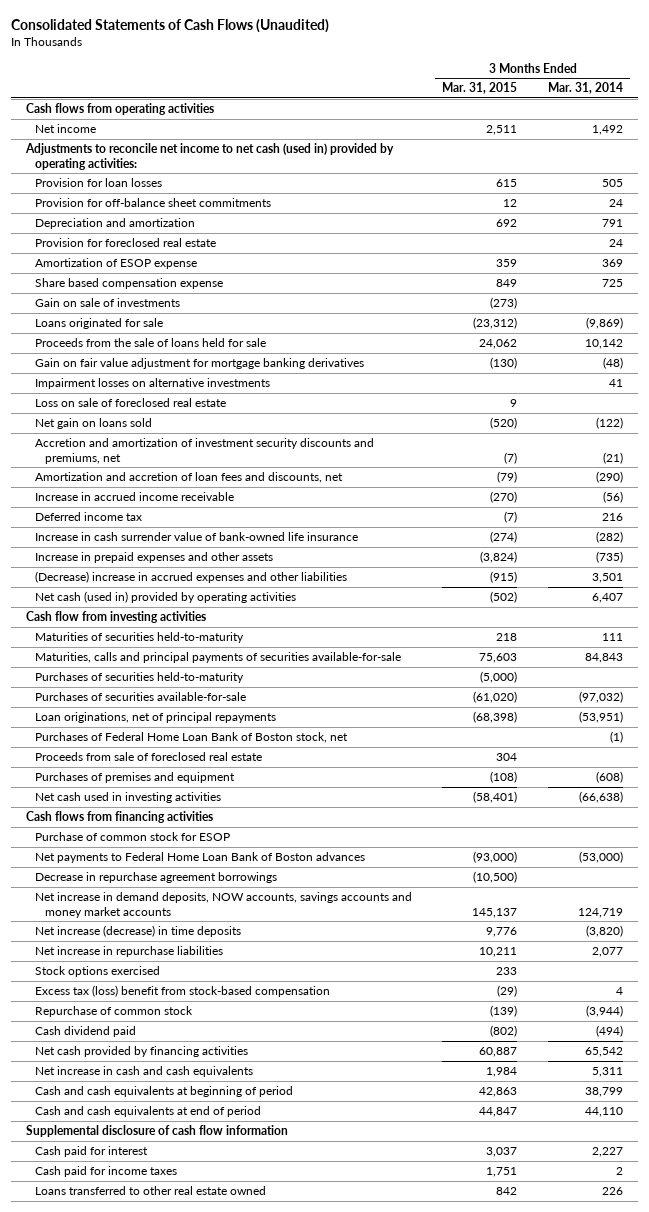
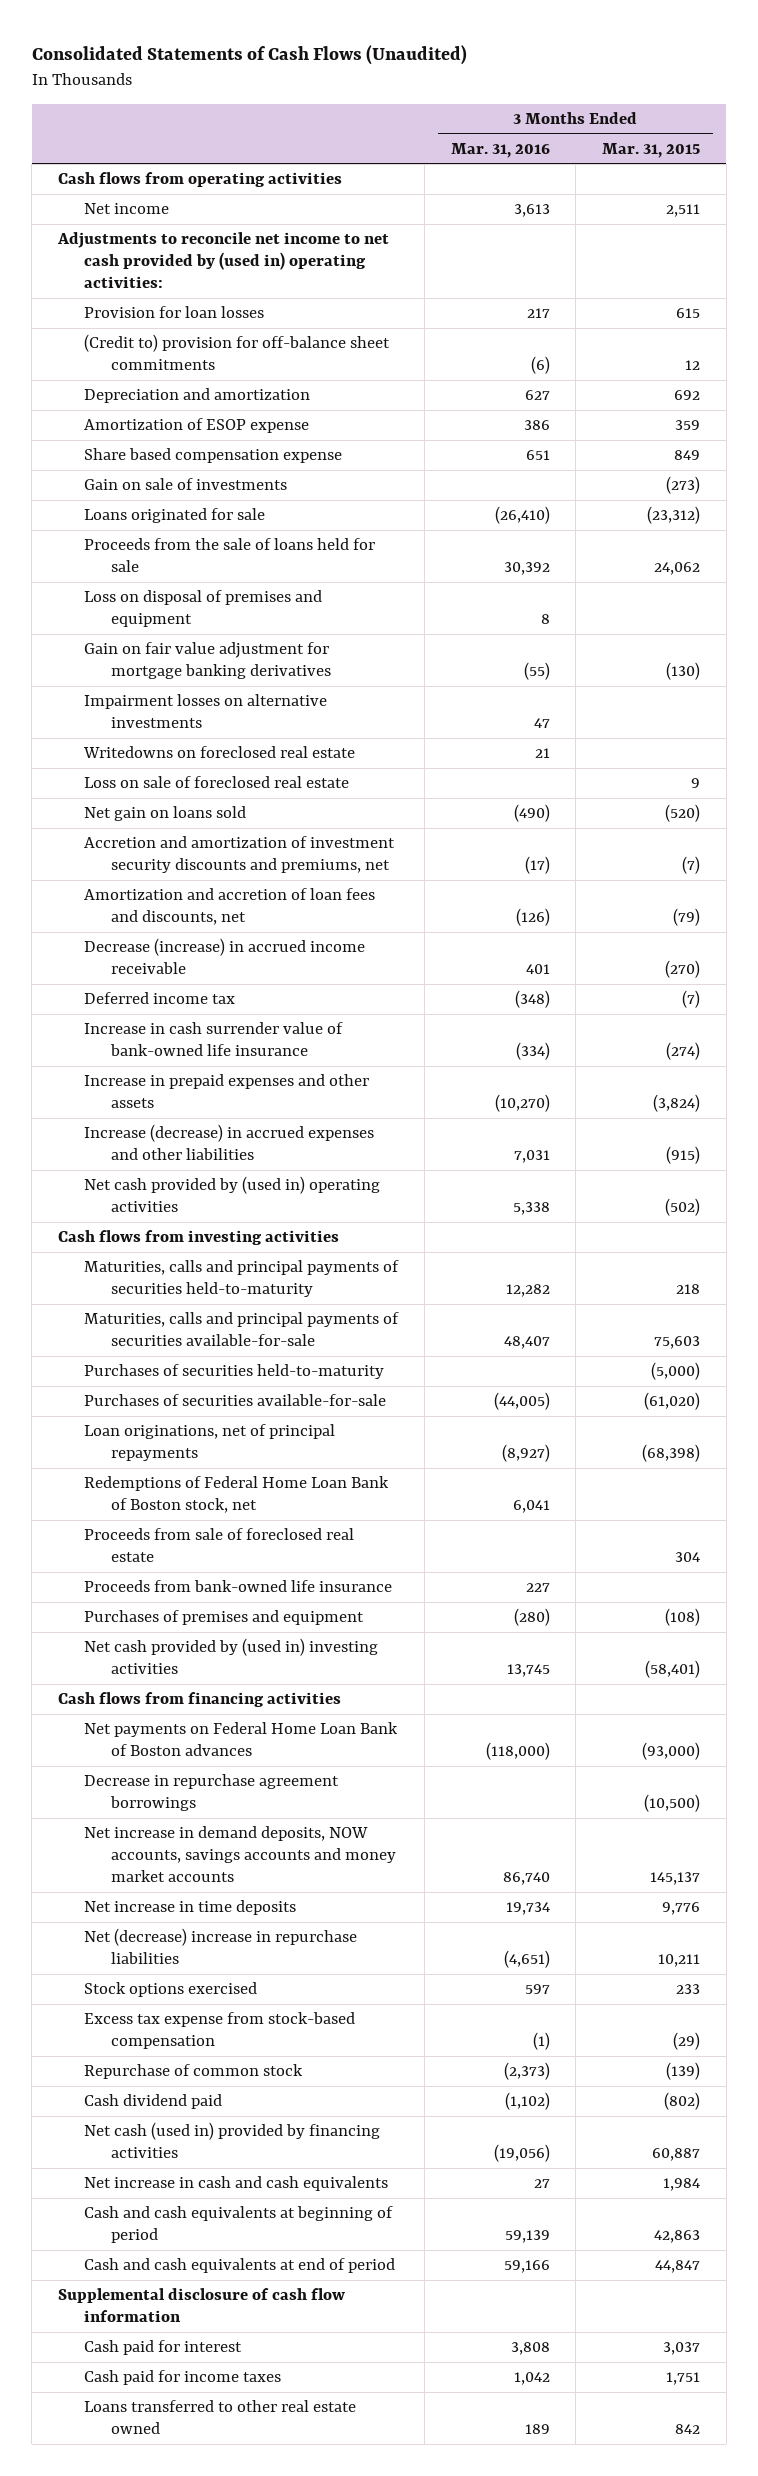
[547,82,623,95] Mar. 31, 2014 -> none
none -> [450,142,550,158] Mar. 31, 2016
[24,143,394,170] Adjustments to reconcile net income to net cash (used in) provided by operating activities: -> [57,232,390,289] Adjustments to reconcile net income to net cash provided by (used in) operating activities:
[35,198,272,208] Provision for off-balance sheet commitments -> [84,334,391,371] (Credit to) provision for off-balance sheet commitments
[35,238,217,248] Provision for foreclosed real estate -> none
none -> [84,590,323,628] Loss on disposal of premises and equipment
none -> [83,746,356,759] Writedowns on foreclosed real estate
[35,492,235,502] Increase in accrued income receivable -> [84,938,366,975] Decrease (increase) in accrued income receivable
[35,571,348,584] (Decrease) increase in accrued expenses and other liabilities -> [84,1124,375,1161] Increase (decrease) in accrued expenses and other liabilities
[35,591,297,604] Net cash (used in) provided by operating activities -> [84,1176,381,1213] Net cash provided by (used in) operating activities
[25,611,206,624] Cash flow from investing activities -> [58,1230,340,1246] Cash flows from investing activities
[35,632,245,644] Maturities of securities held-to-maturity -> [84,1260,400,1298] Maturities, calls and principal payments of securities held-to-maturity
[35,732,349,744] Purchases of Federal Home Loan Bank of Boston stock, net -> [84,1476,390,1514] Redemptions of Federal Home Loan Bank of Boston stock, net
none -> [84,1580,393,1593] Proceeds from bank-owned life insurance
[35,792,222,804] Net cash used in investing activities -> [84,1638,379,1675] Net cash provided by (used in) investing activities
[35,832,231,842] Purchase of common stock for ESOP -> none
[35,852,366,864] Net payments to Federal Home Loan Bank of Boston advances -> [84,1722,399,1757] Net payments on Federal Home Loan Bank of Boston advances
[35,925,242,938] Net increase (decrease) in time deposits -> [84,1900,297,1916] Net increase in time deposits
[35,946,224,958] Net increase in repurchase liabilities -> [84,1928,358,1965] Net (decrease) increase in repurchase liabilities
[35,985,331,998] Excess tax (loss) benefit from stock-based compensation -> [84,2012,356,2050] Excess tax expense from stock-based compensation
[35,1046,249,1058] Net cash provided by financing activities -> [84,2122,381,2159] Net cash (used in) provided by financing activities

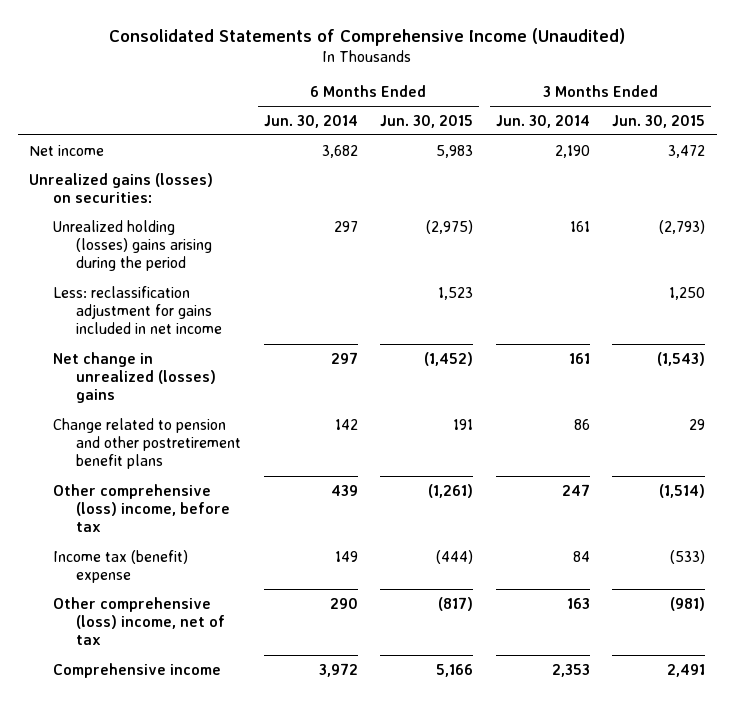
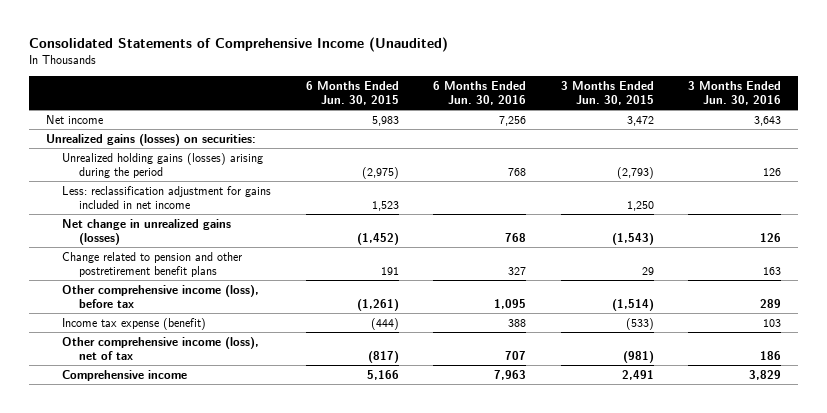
[263,114,358,128] Jun. 30, 2014 -> none
[495,114,590,128] Jun. 30, 2014 -> none
none -> [433,80,527,106] 6 Months Ended Jun. 30, 2016
none -> [687,80,781,106] 3 Months Ended Jun. 30, 2016
[52,219,213,272] Unrealized holding (losses) gains arising during the period -> [62,152,264,178] Unrealized holding gains (losses) arising during the period
[52,351,217,404] Net change in unrealized (losses) gains -> [62,218,232,245] Net change in unrealized gains (losses)
[52,483,231,533] Other comprehensive (loss) income, before tax -> [62,284,260,308] Other comprehensive income (loss), before tax
[52,549,188,584] Income tax (benefit) expense -> [62,317,207,330] Income tax expense (benefit)
[52,596,226,646] Other comprehensive (loss) income, net of tax -> [62,336,260,360] Other comprehensive income (loss), net of tax

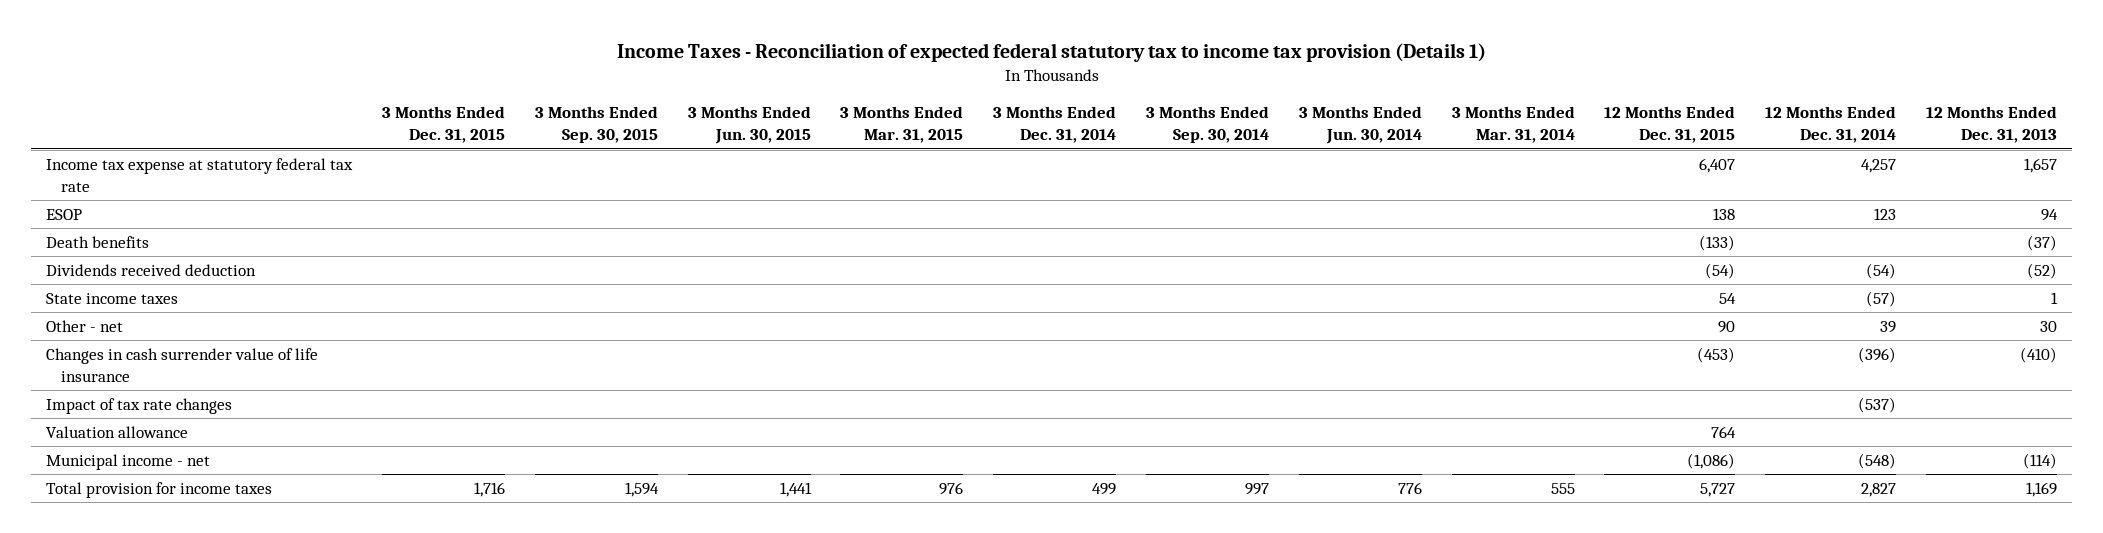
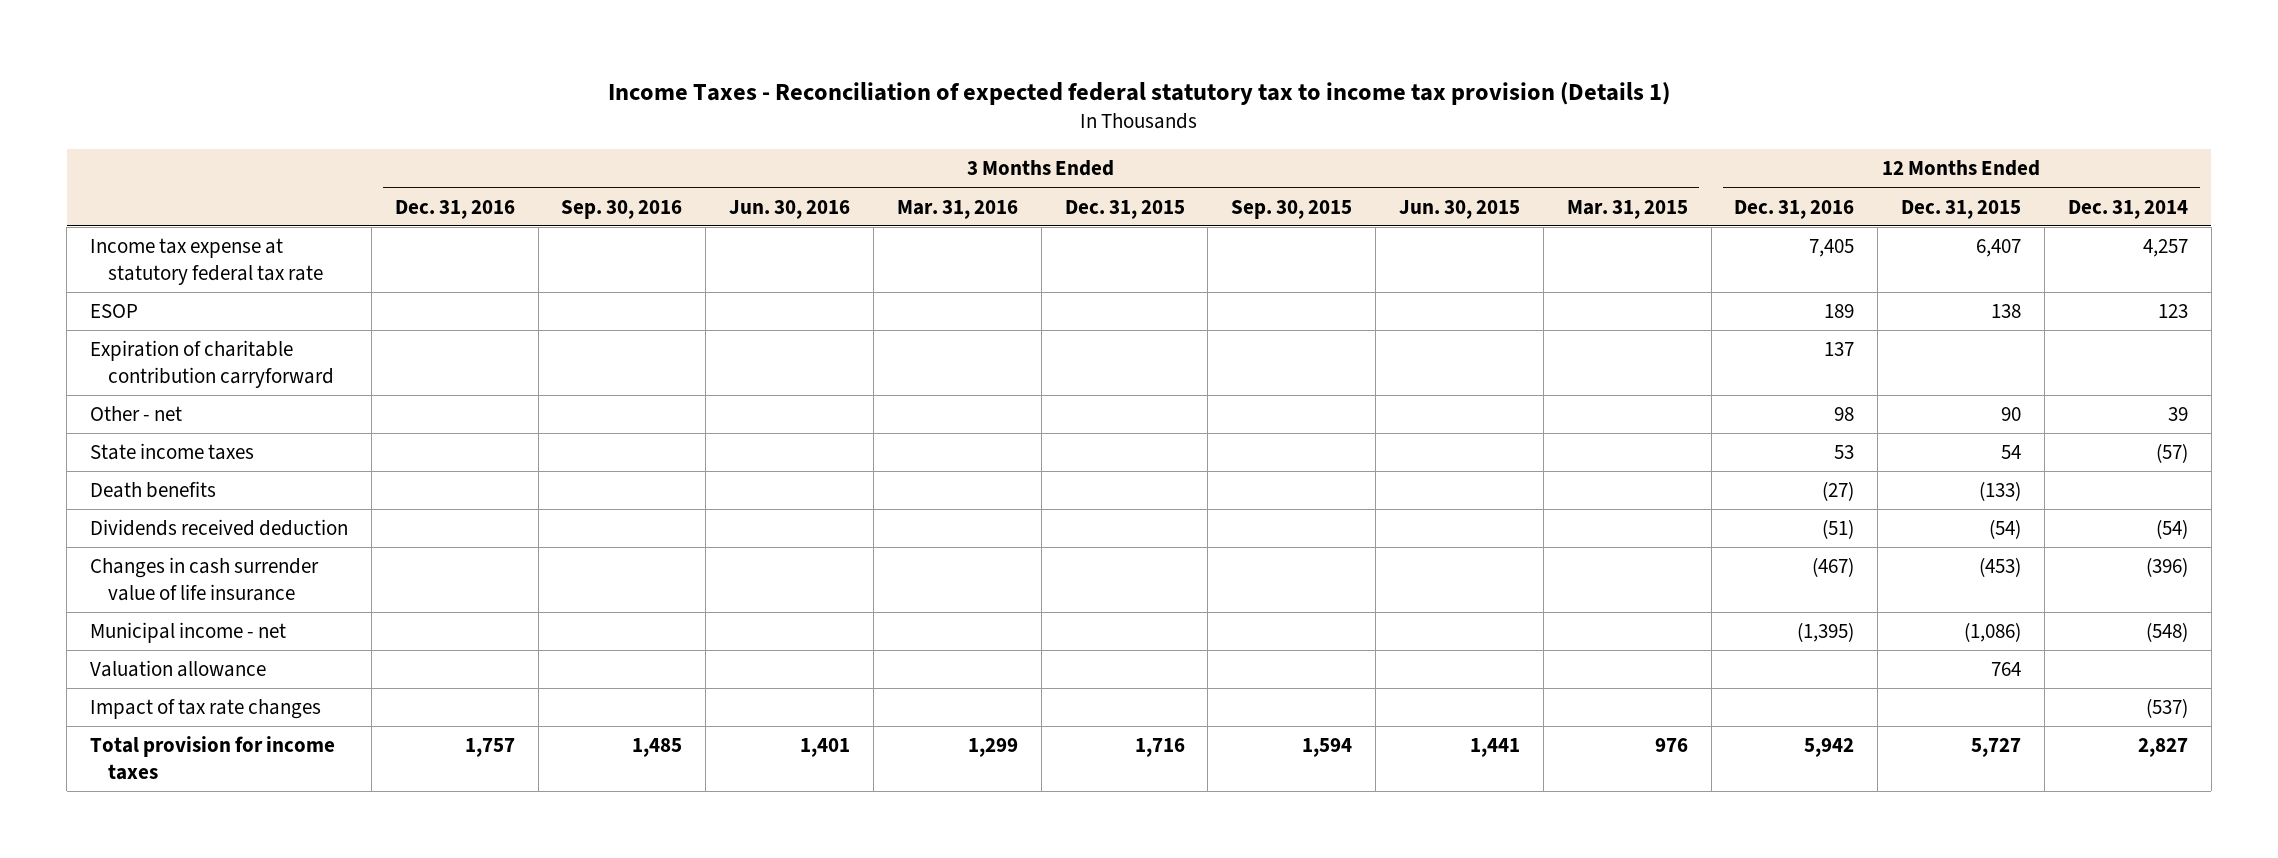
[993,106,1117,144] 3 Months Ended Dec. 31, 2014 -> none
[1145,106,1269,144] 3 Months Ended Sep. 30, 2014 -> none
[1298,106,1422,145] 3 Months Ended Jun. 30, 2014 -> none
[1451,106,1575,144] 3 Months Ended Mar. 31, 2014 -> none
[1926,106,2058,144] 12 Months Ended Dec. 31, 2013 -> none
none -> [394,199,515,219] Dec. 31, 2016
none -> [561,199,683,219] Sep. 30, 2016
none -> [729,199,851,219] Jun. 30, 2016
none -> [896,199,1018,219] Mar. 31, 2016
none -> [1734,199,1855,219] Dec. 31, 2016
none -> [90,340,335,388] Expiration of charitable contribution carryforward
[46,319,124,332] Other - net -> [90,406,183,422] Other - net
[46,292,179,304] State income taxes -> [90,443,255,461] State income taxes
[46,425,189,438] Valuation allowance -> [90,660,267,678] Valuation allowance
[46,397,233,414] Impact of tax rate changes -> [90,699,322,720] Impact of tax rate changes

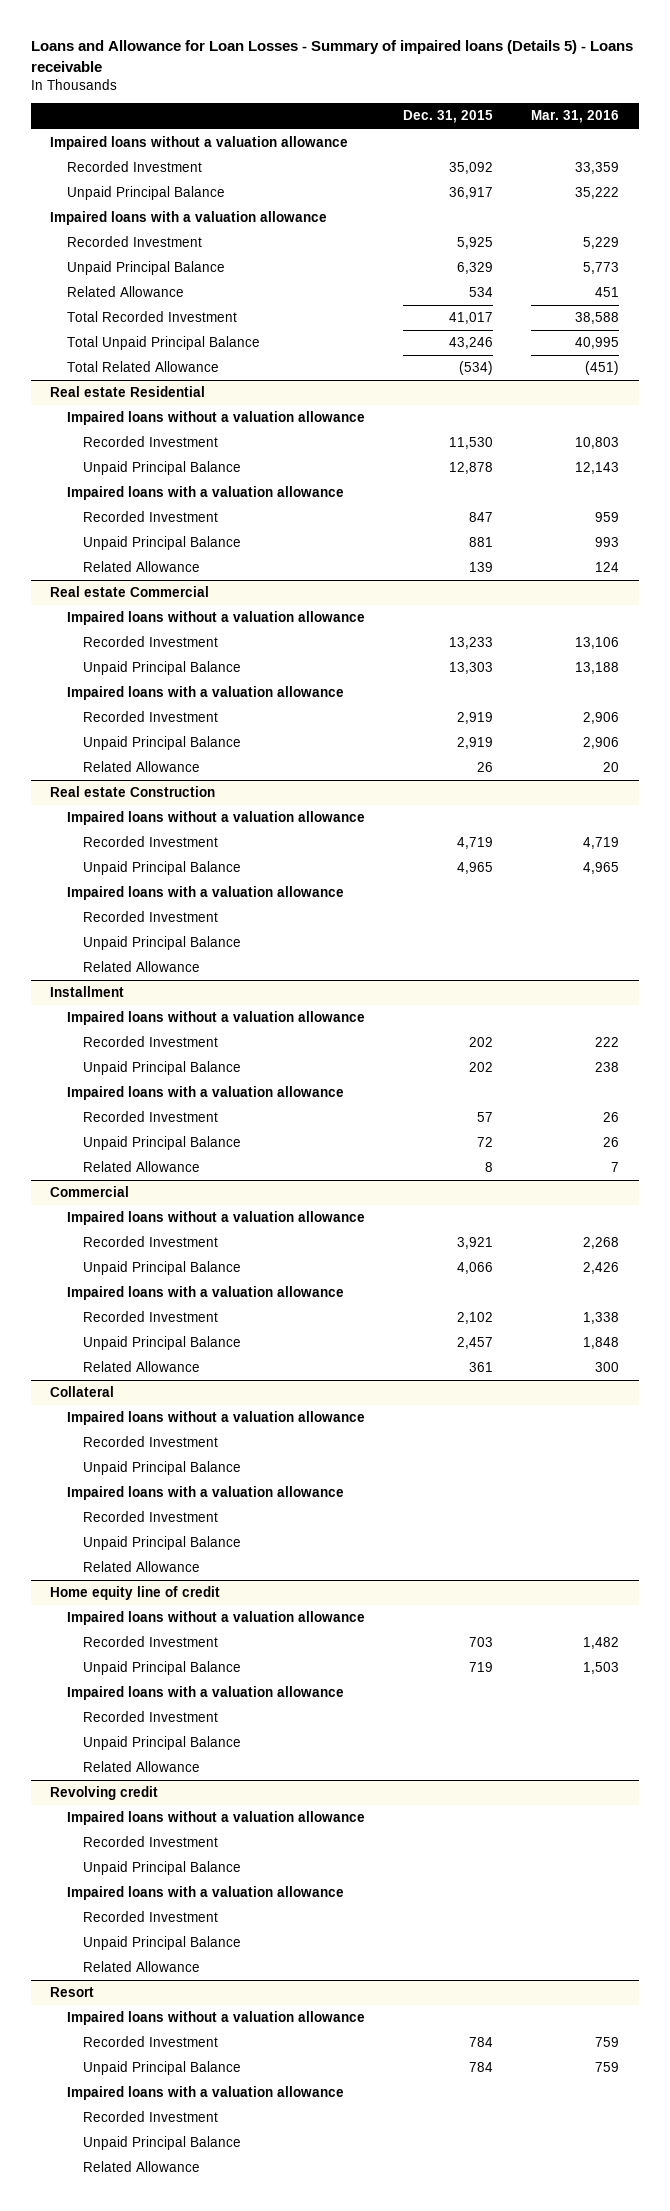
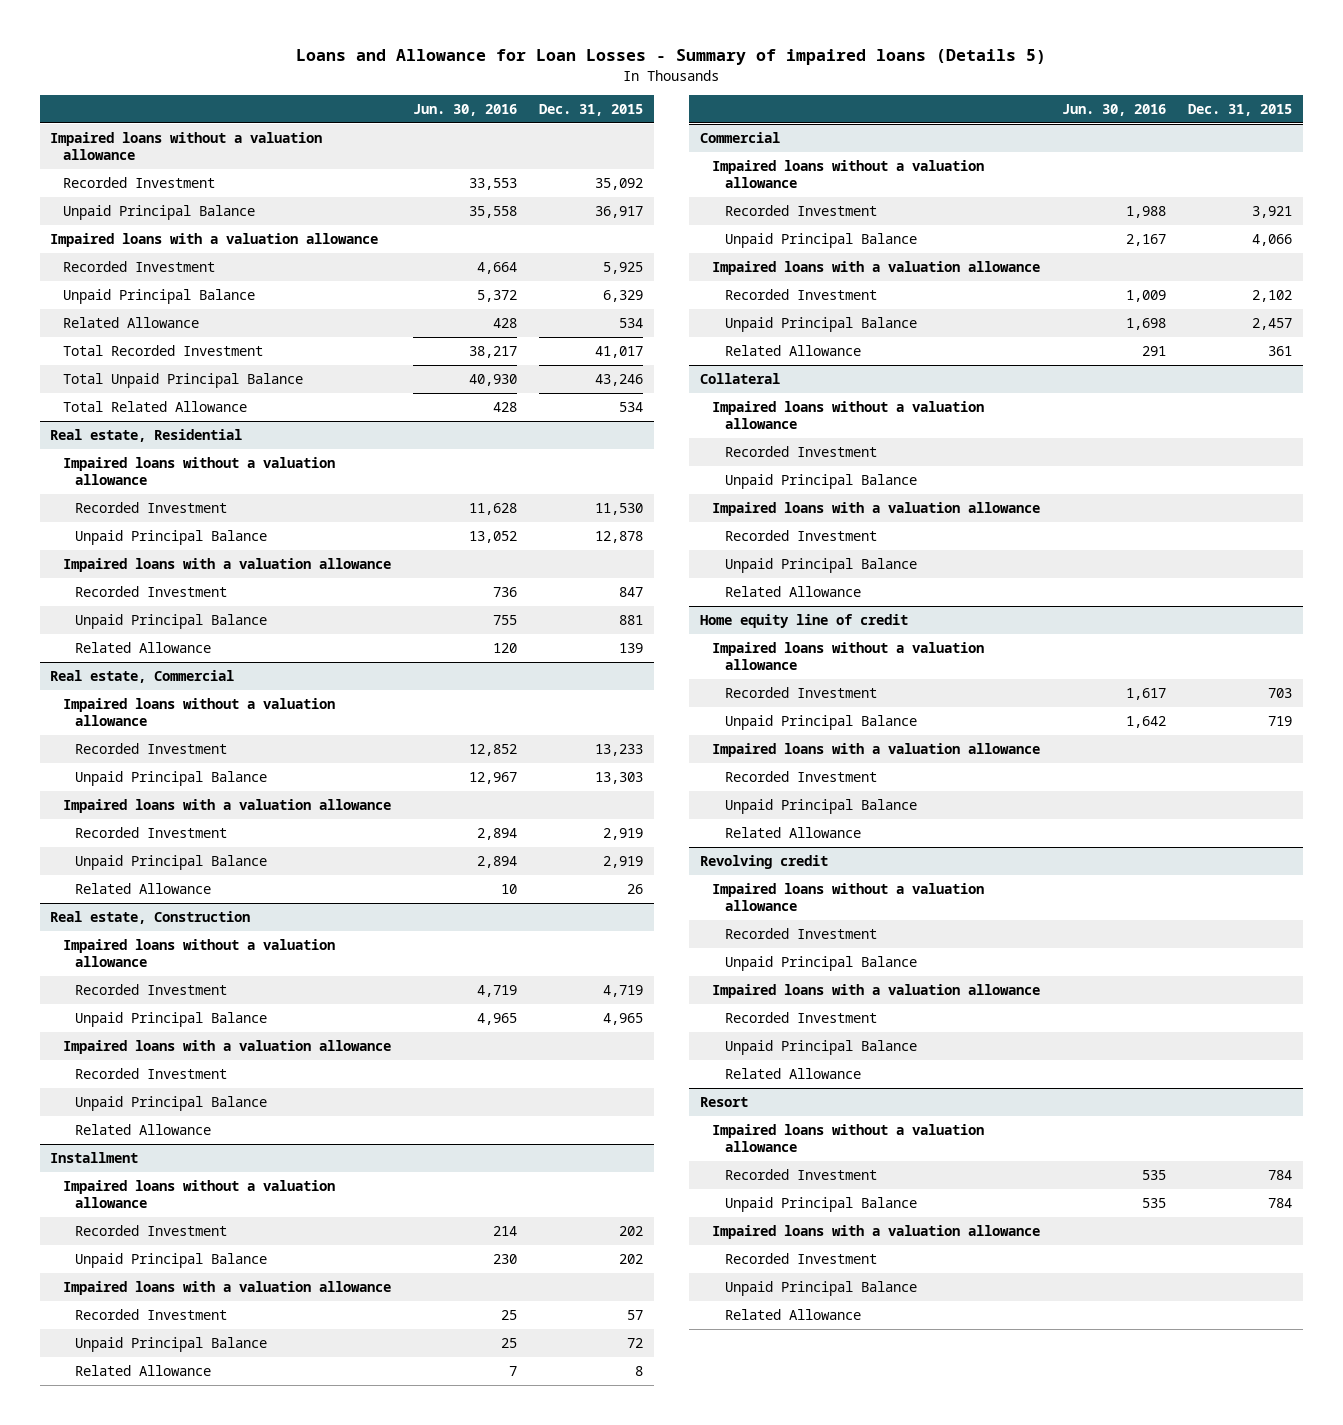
[30,40,633,73] Loans and Allowance for Loan Losses - Summary of impaired loans (Details 5) - Loans receivable -> [296,49,1047,66] Loans and Allowance for Loan Losses - Summary of impaired loans (Details 5)
[531,110,620,124] Mar. 31, 2016 -> none
none -> [412,103,517,116] Jun. 30, 2016
[458,361,493,376] (534) -> [618,402,643,413] 534
[50,386,206,398] Real estate Residential -> [50,429,243,443] Real estate, Residential
[50,586,210,598] Real estate Commercial -> [50,670,235,684] Real estate, Commercial
[50,786,216,798] Real estate Construction -> [50,911,251,925] Real estate, Construction

